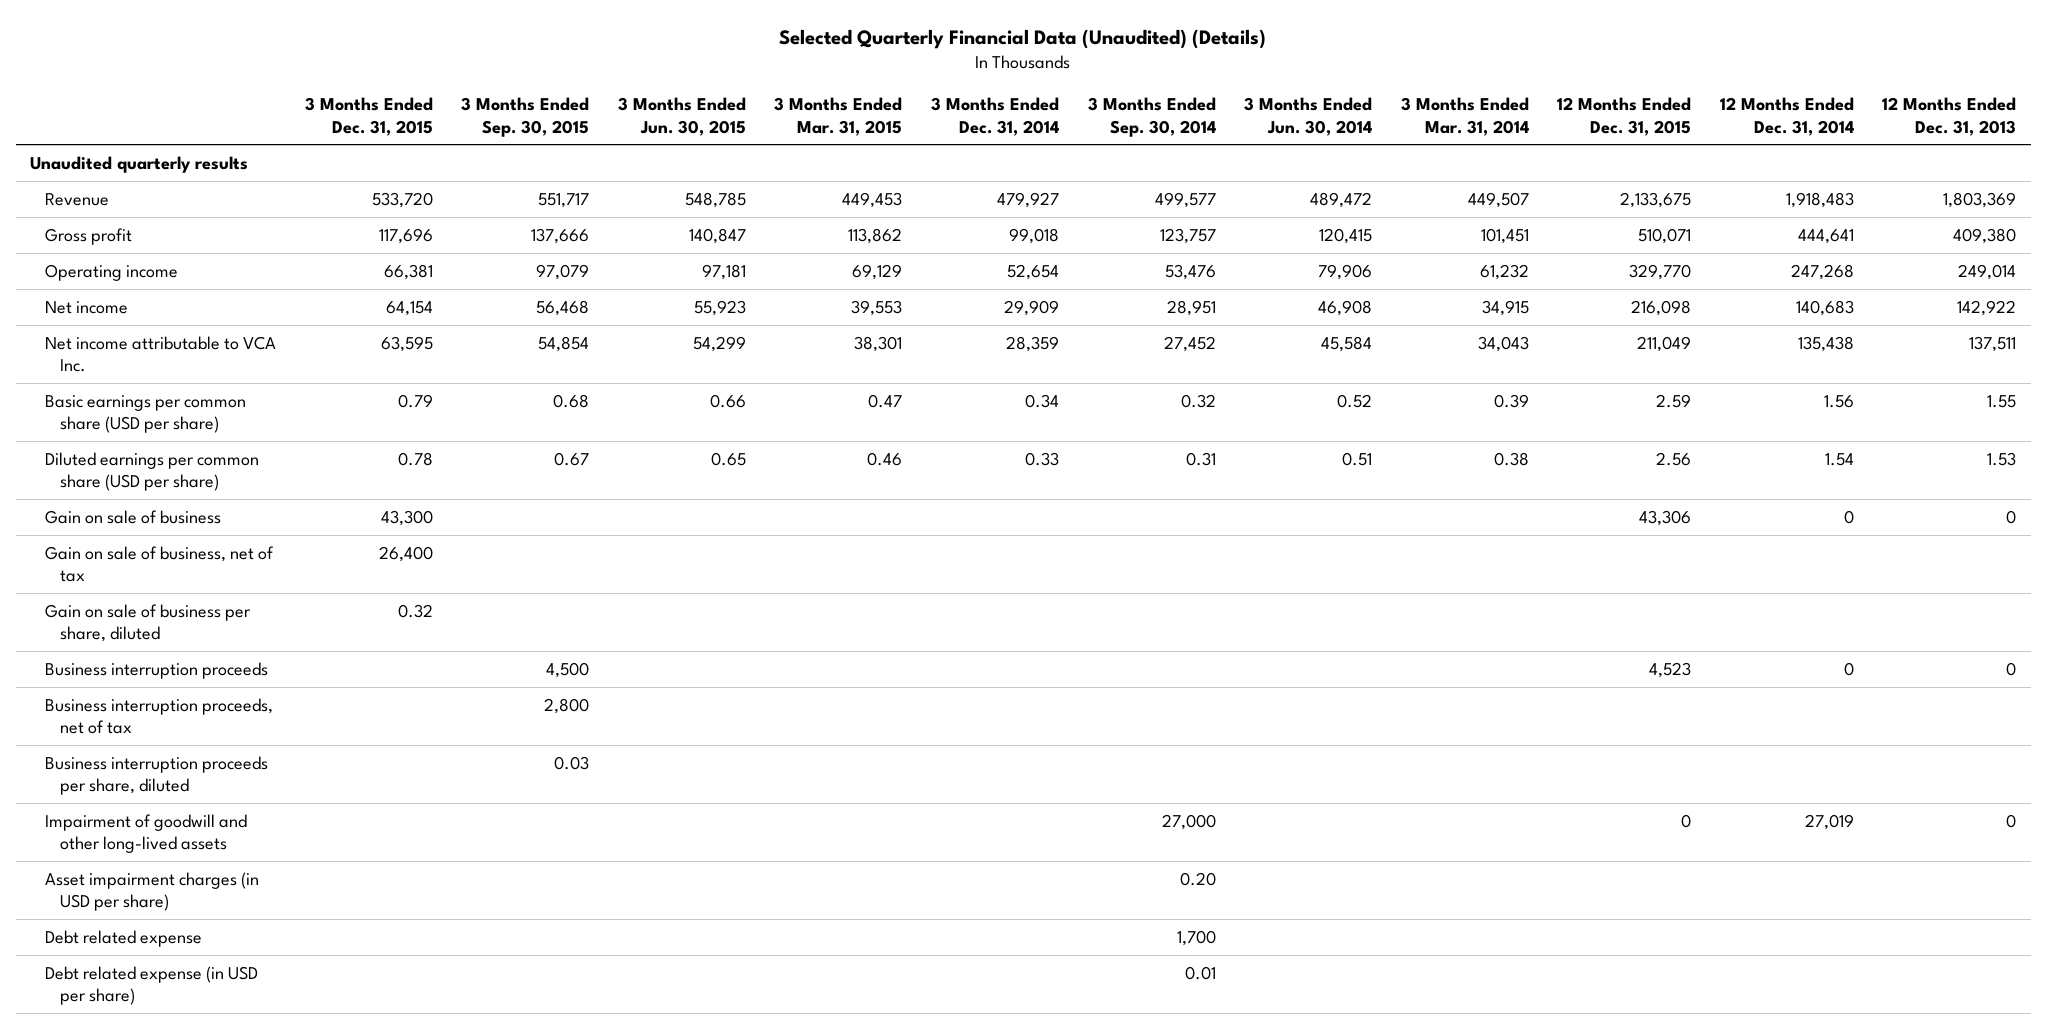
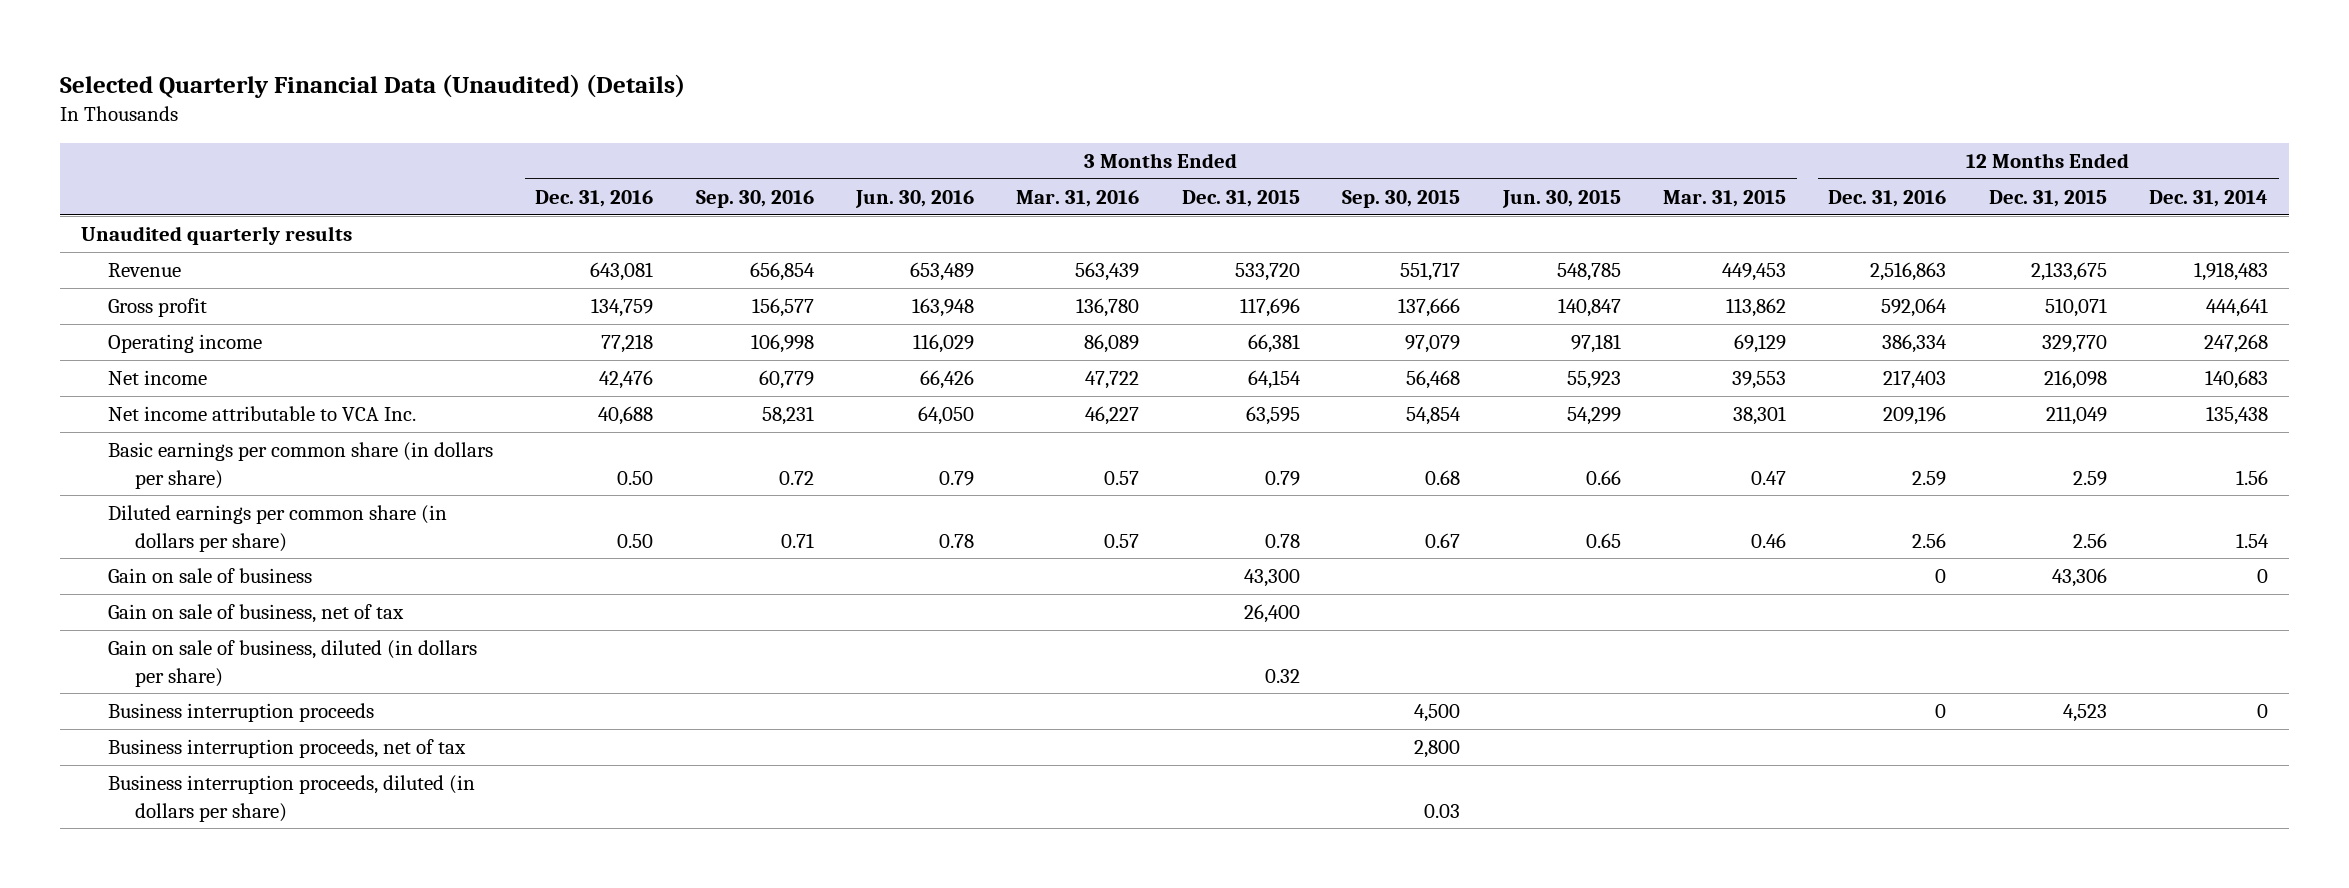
[930,96,1059,136] 3 Months Ended Dec. 31, 2014 -> none
[1087,96,1216,137] 3 Months Ended Sep. 30, 2014 -> none
[1244,96,1373,136] 3 Months Ended Jun. 30, 2014 -> none
[1400,96,1529,136] 3 Months Ended Mar. 31, 2014 -> none
[1882,96,2017,136] 12 Months Ended Dec. 31, 2013 -> none
none -> [535,189,654,207] Dec. 31, 2016
none -> [695,189,814,208] Sep. 30, 2016
none -> [855,189,975,208] Jun. 30, 2016
none -> [1016,189,1140,207] Mar. 31, 2016
none -> [1828,189,1947,207] Dec. 31, 2016
[44,394,246,434] Basic earnings per common share (USD per share) -> [107,442,493,489] Basic earnings per common share (in dollars per share)
[44,451,259,492] Diluted earnings per common share (USD per share) -> [107,505,447,552] Diluted earnings per common share (in dollars per share)
[44,603,251,643] Gain on sale of business per share, diluted -> [107,640,477,687] Gain on sale of business, diluted (in dollars per share)
[44,813,247,854] Impairment of goodwill and other long-lived assets -> none
[44,871,259,912] Asset impairment charges (in USD per share) -> none
[44,929,202,947] Debt related expense -> none
[44,965,258,1006] Debt related expense (in USD per share) -> none
[44,755,268,796] Business interruption proceeds per share, diluted -> [107,775,475,822] Business interruption proceeds, diluted (in dollars per share)

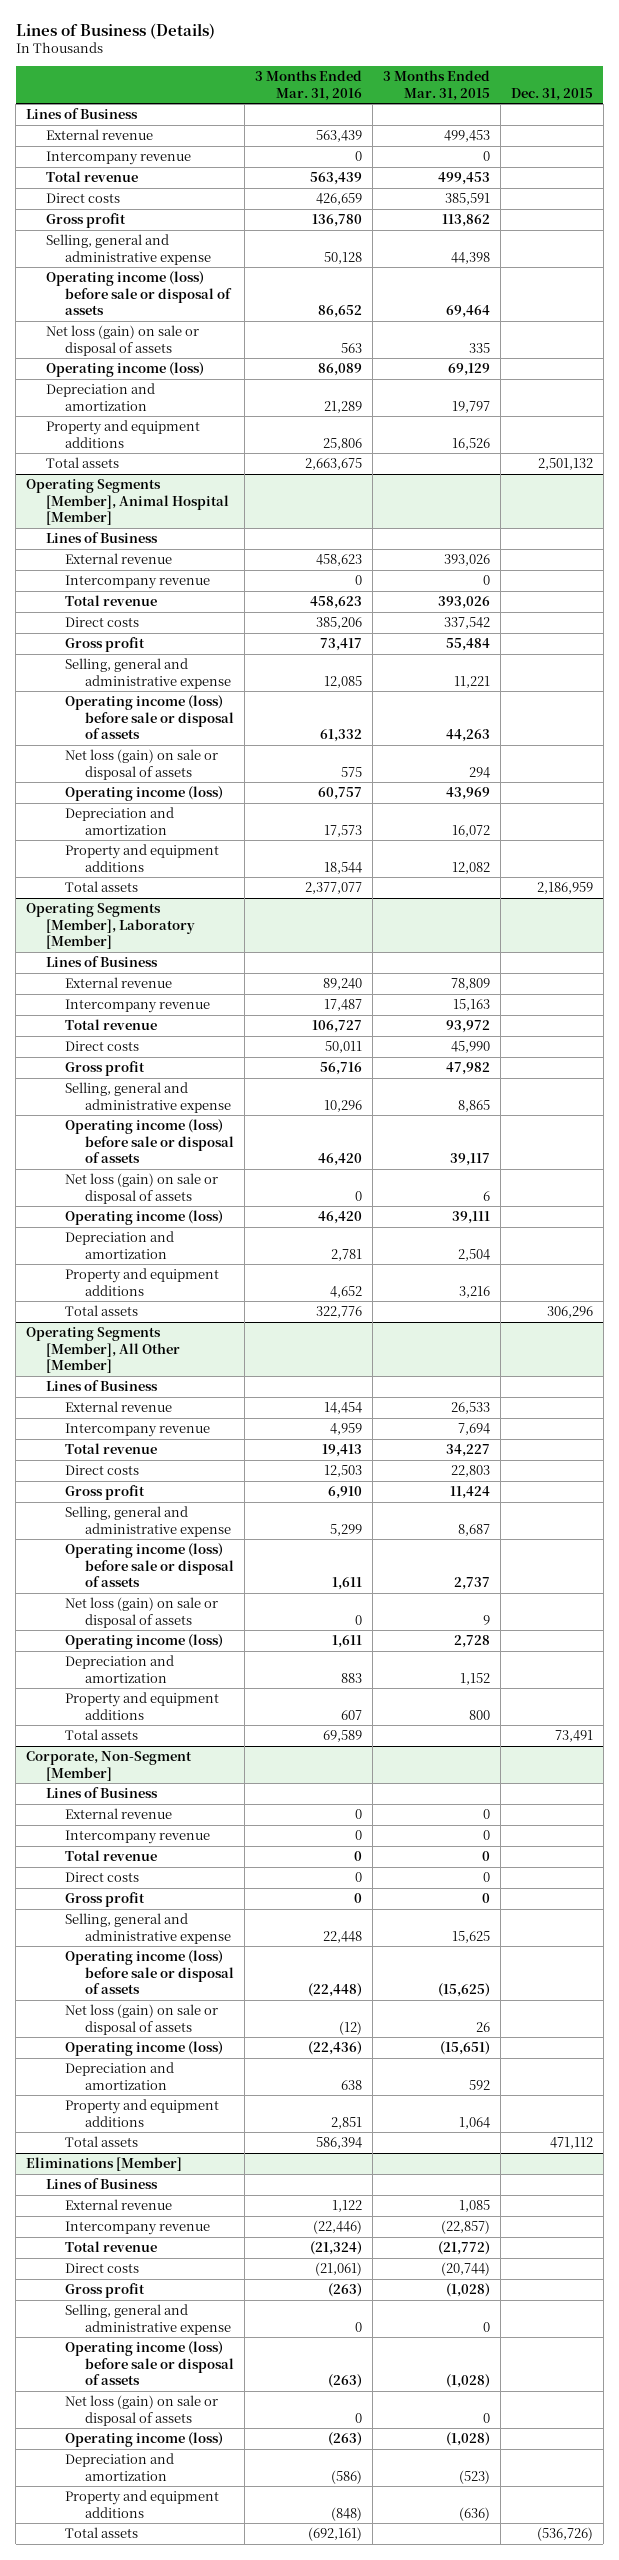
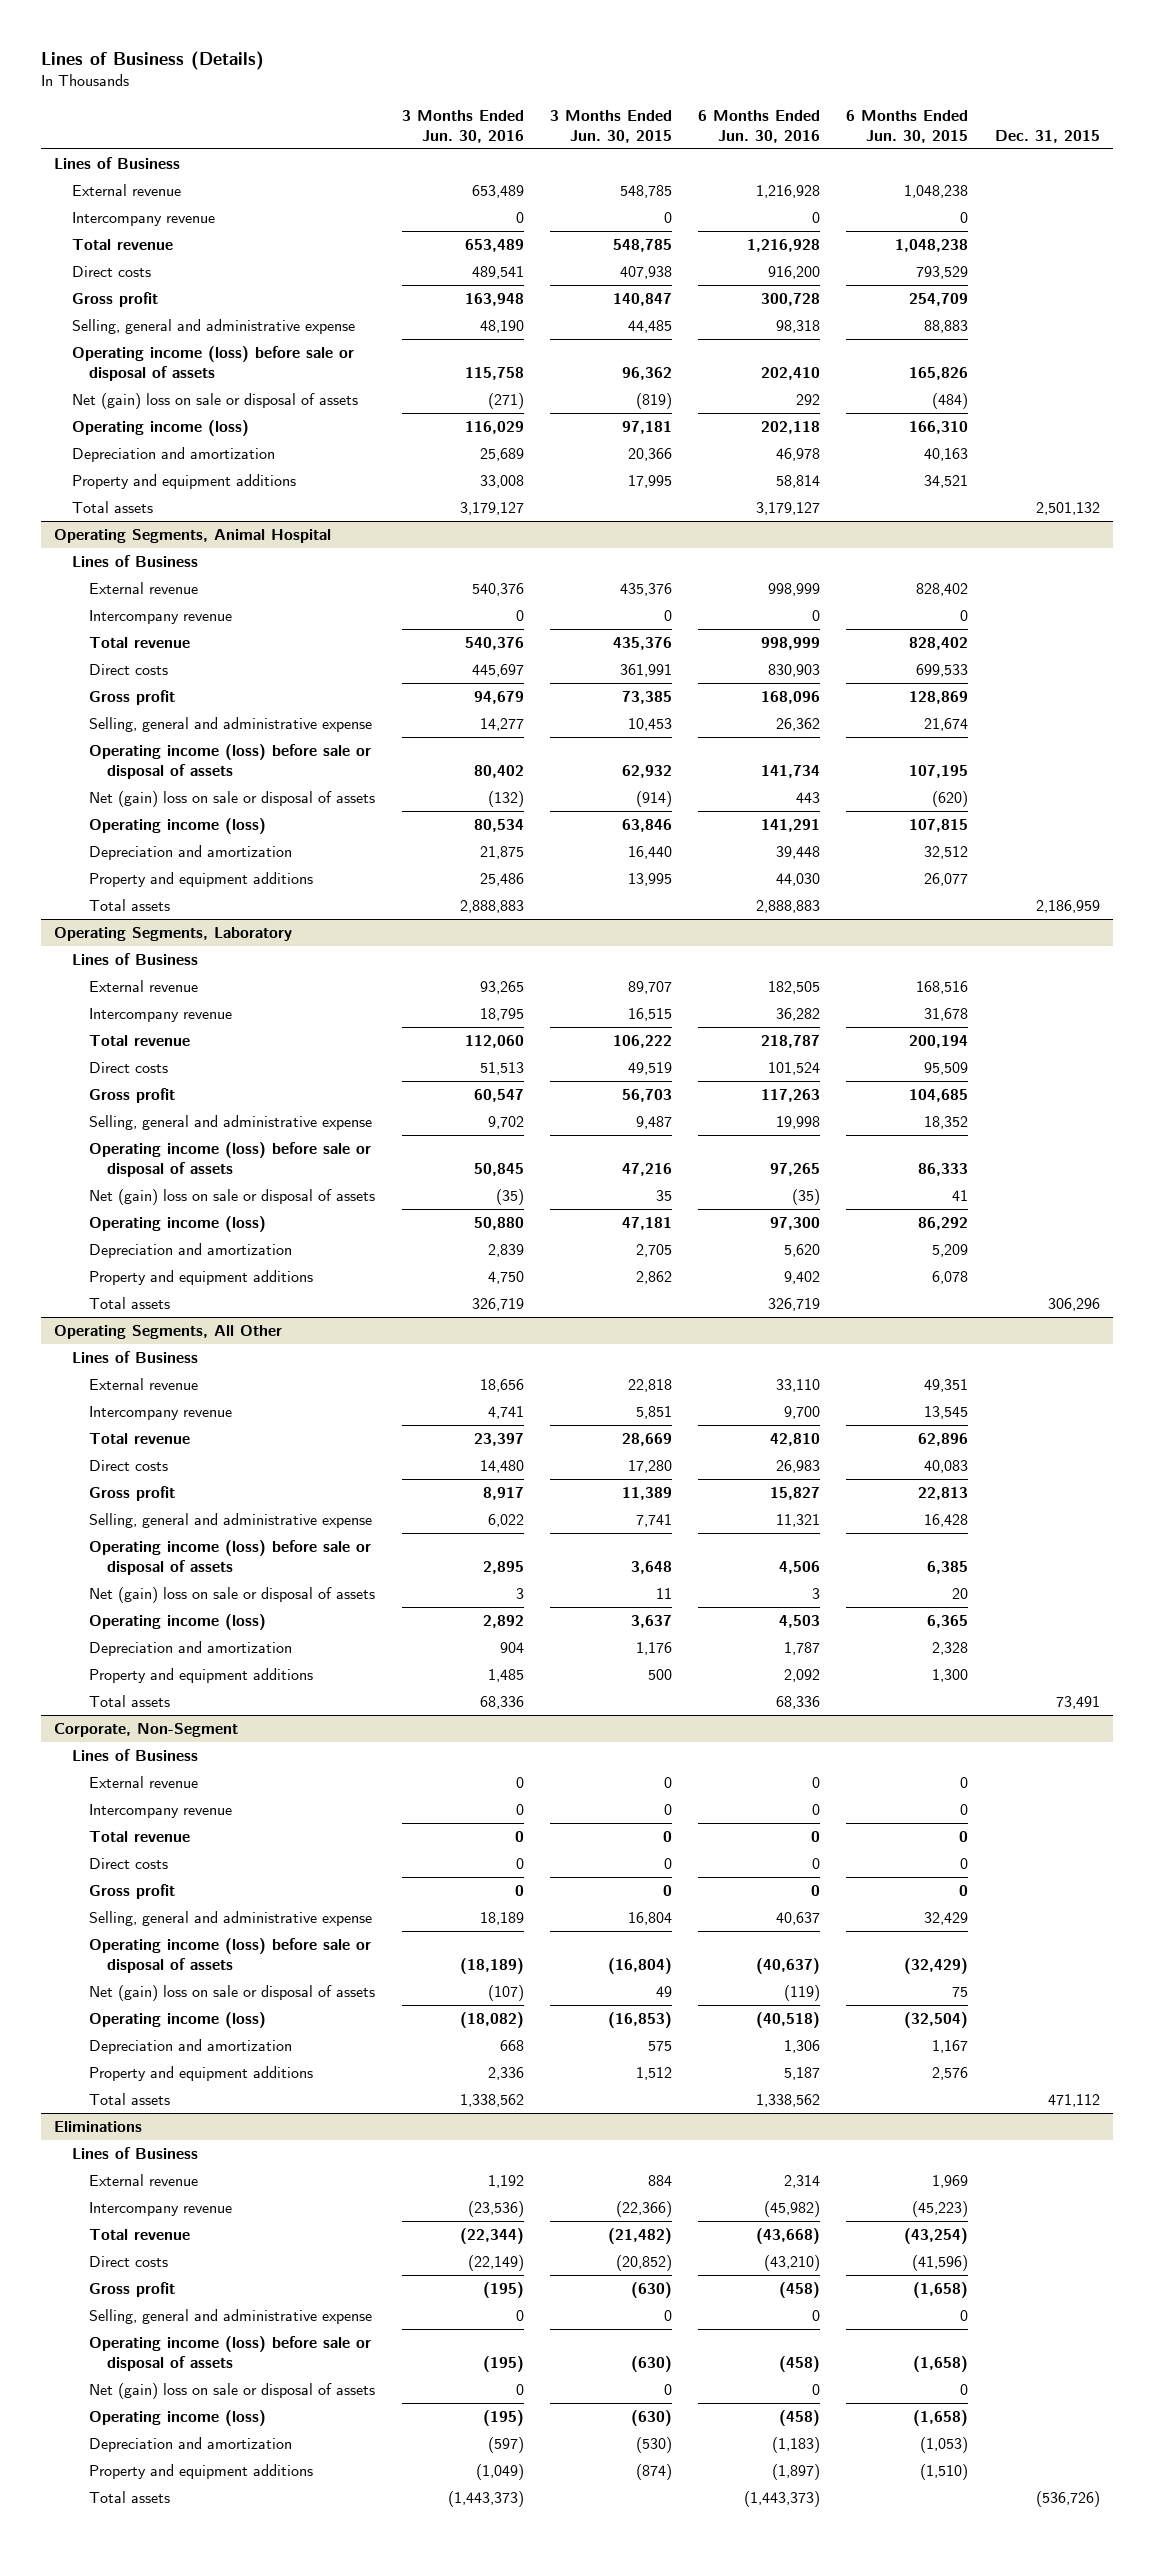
[255,70,363,101] 3 Months Ended Mar. 31, 2016 -> none
[382,70,490,101] 3 Months Ended Mar. 31, 2015 -> none
none -> [401,109,524,143] 3 Months Ended Jun. 30, 2016
none -> [549,109,672,143] 3 Months Ended Jun. 30, 2015
none -> [698,109,821,143] 6 Months Ended Jun. 30, 2016
none -> [846,109,969,143] 6 Months Ended Jun. 30, 2015
[45,325,199,356] Net loss (gain) on sale or disposal of assets -> [71,392,358,409] Net (gain) loss on sale or disposal of assets
[25,479,229,526] Operating Segments [Member], Animal Hospital [Member] -> [53,528,331,543] Operating Segments, Animal Hospital
[65,749,219,780] Net loss (gain) on sale or disposal of assets -> [89,790,376,807] Net (gain) loss on sale or disposal of assets
[25,903,195,950] Operating Segments [Member], Laboratory [Member] -> [53,926,292,941] Operating Segments, Laboratory
[65,1173,219,1204] Net loss (gain) on sale or disposal of assets -> [89,1188,376,1205] Net (gain) loss on sale or disposal of assets
[25,1327,180,1374] Operating Segments [Member], All Other [Member] -> [53,1324,282,1339] Operating Segments, All Other
[65,1597,219,1628] Net loss (gain) on sale or disposal of assets -> [89,1586,376,1603] Net (gain) loss on sale or disposal of assets
[25,1751,192,1781] Corporate, Non-Segment [Member] -> [53,1722,238,1737] Corporate, Non-Segment
[65,2004,219,2035] Net loss (gain) on sale or disposal of assets -> [89,1984,376,2001] Net (gain) loss on sale or disposal of assets
[25,2157,182,2172] Eliminations [Member] -> [53,2120,142,2132] Eliminations
[65,2395,219,2426] Net loss (gain) on sale or disposal of assets -> [89,2382,376,2399] Net (gain) loss on sale or disposal of assets

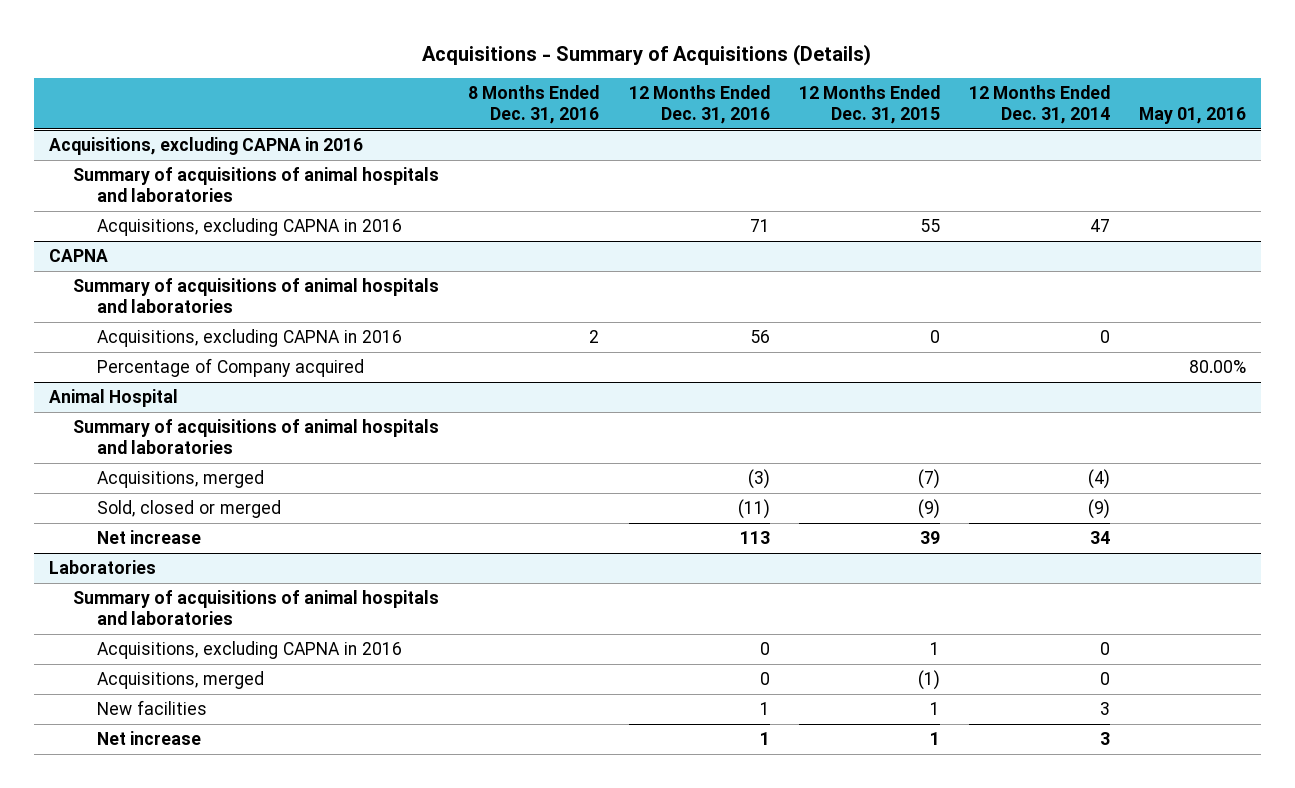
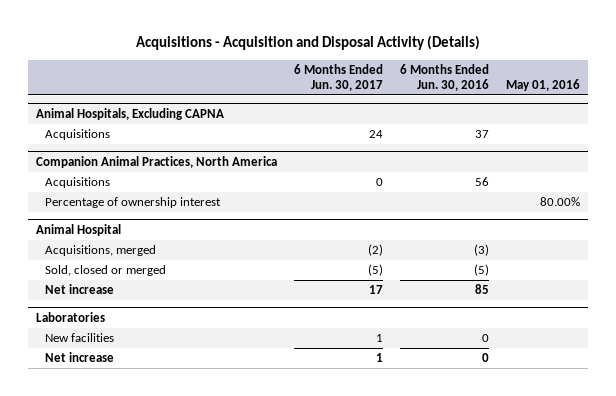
[422,43,872,66] Acquisitions - Summary of Acquisitions (Details) -> [135,35,480,51] Acquisitions - Acquisition and Disposal Activity (Details)
[468,85,600,124] 8 Months Ended Dec. 31, 2016 -> none
[628,85,770,124] 12 Months Ended Dec. 31, 2016 -> none
[798,85,940,124] 12 Months Ended Dec. 31, 2015 -> none
[968,85,1110,124] 12 Months Ended Dec. 31, 2014 -> none
none -> [293,64,383,91] 6 Months Ended Jun. 30, 2017
none -> [399,64,489,91] 6 Months Ended Jun. 30, 2016
[48,137,363,156] Acquisitions, excluding CAPNA in 2016 -> none
[73,167,440,202] Summary of acquisitions of animal hospitals and laboratories -> none
[97,218,403,237] Acquisitions, excluding CAPNA in 2016 -> none
[73,278,440,313] Summary of acquisitions of animal hospitals and laboratories -> none
none -> [36,107,225,120] Animal Hospitals, Excluding CAPNA
none -> [45,129,111,141] Acquisitions
[48,249,108,263] CAPNA -> [36,155,278,168] Companion Animal Practices, North America
[97,329,403,348] Acquisitions, excluding CAPNA in 2016 -> [45,177,111,189] Acquisitions
[97,358,365,378] Percentage of Company acquired -> [45,197,222,209] Percentage of ownership interest
[73,419,440,454] Summary of acquisitions of animal hospitals and laboratories -> none
[73,590,440,625] Summary of acquisitions of animal hospitals and laboratories -> none
[97,641,403,660] Acquisitions, excluding CAPNA in 2016 -> none
[97,671,265,690] Acquisitions, merged -> none

